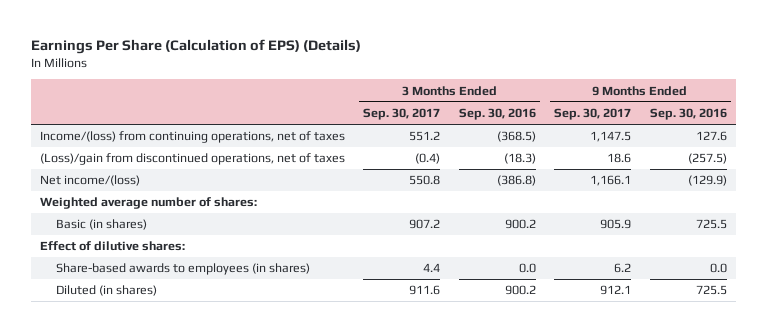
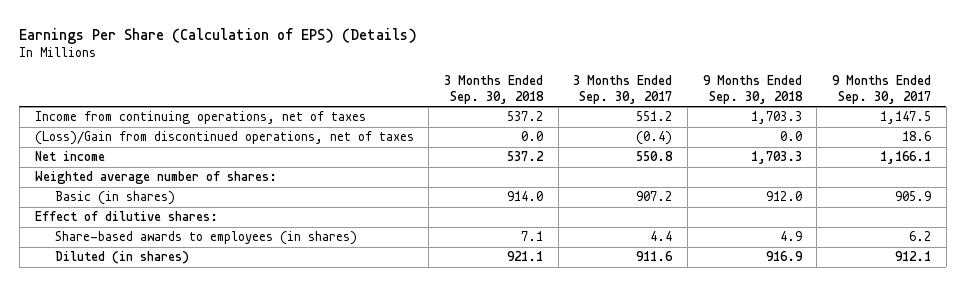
[458,108,536,121] Sep. 30, 2016 -> none
[649,108,727,121] Sep. 30, 2016 -> none
none -> [443,74,544,104] 3 Months Ended Sep. 30, 2018
none -> [702,74,803,104] 9 Months Ended Sep. 30, 2018
[40,131,346,144] Income/(loss) from continuing operations, net of taxes -> [34,111,366,125] Income from continuing operations, net of taxes
[40,153,346,166] (Loss)/gain from discontinued operations, net of taxes -> [34,131,414,146] (Loss)/Gain from discontinued operations, net of taxes
[40,175,141,187] Net income/(loss) -> [34,151,105,162] Net income

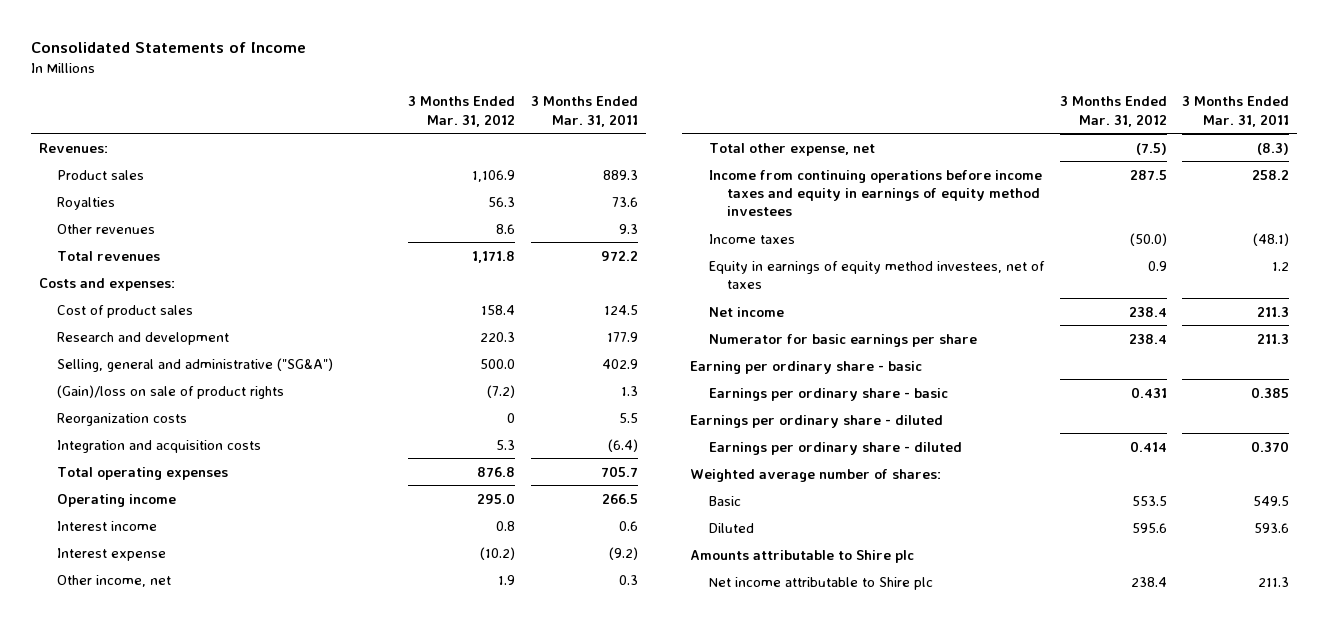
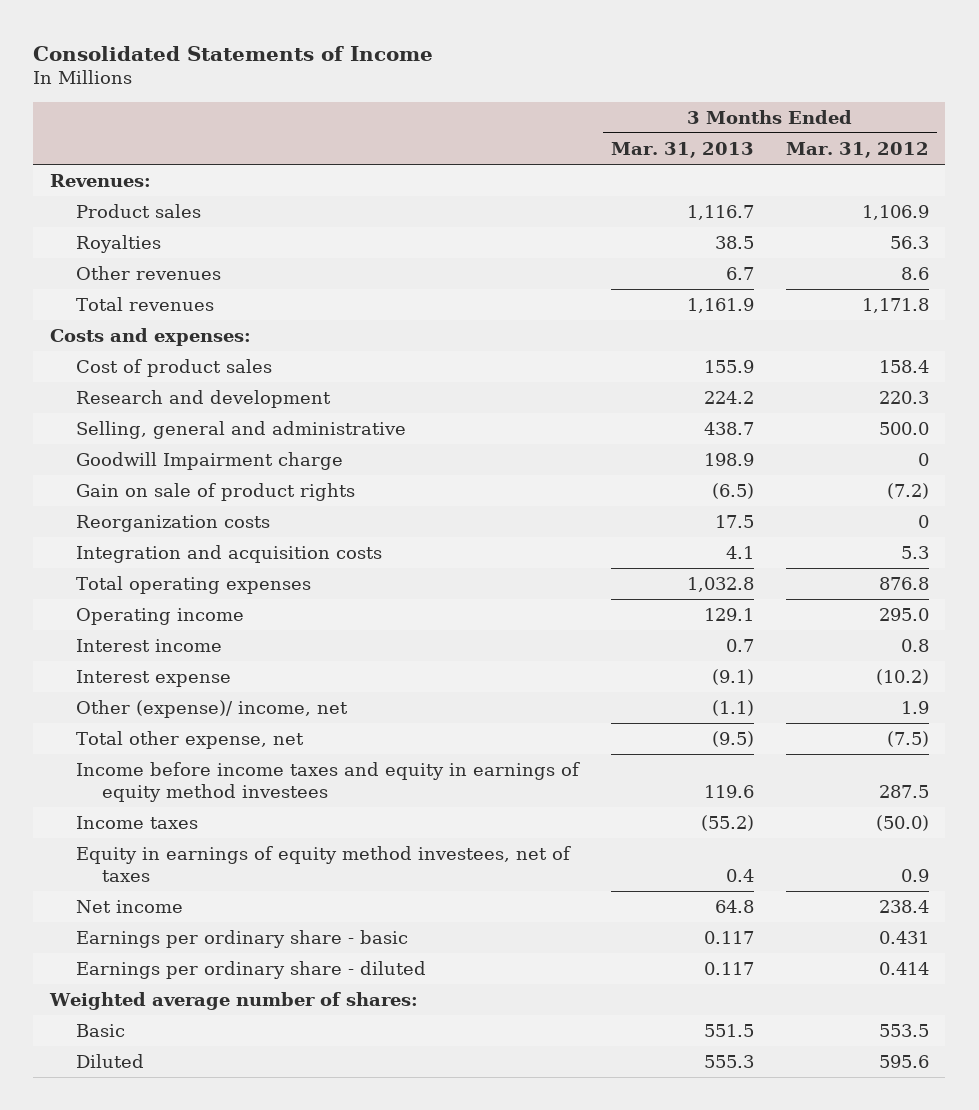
[531,96,639,127] 3 Months Ended Mar. 31, 2011 -> none
none -> [610,141,754,158] Mar. 31, 2013
[57,357,334,372] Selling, general and administrative ("SG&A") -> [75,421,406,440] Selling, general and administrative
none -> [75,452,343,471] Goodwill Impairment charge
[57,384,285,399] (Gain)/loss on sale of product rights -> [75,483,355,502] Gain on sale of product rights
[57,574,172,587] Other income, net -> [75,700,348,719] Other (expense)/ income, net
[708,169,1042,217] Income from continuing operations before income taxes and equity in earnings of equity method investees -> [75,762,580,803] Income before income taxes and equity in earnings of equity method investees
[708,333,977,347] Numerator for basic earnings per share -> none
[690,360,923,374] Earning per ordinary share - basic -> none
[690,414,944,428] Earnings per ordinary share - diluted -> none
[690,549,915,563] Amounts attributable to Shire plc -> none
[708,576,933,590] Net income attributable to Shire plc -> none

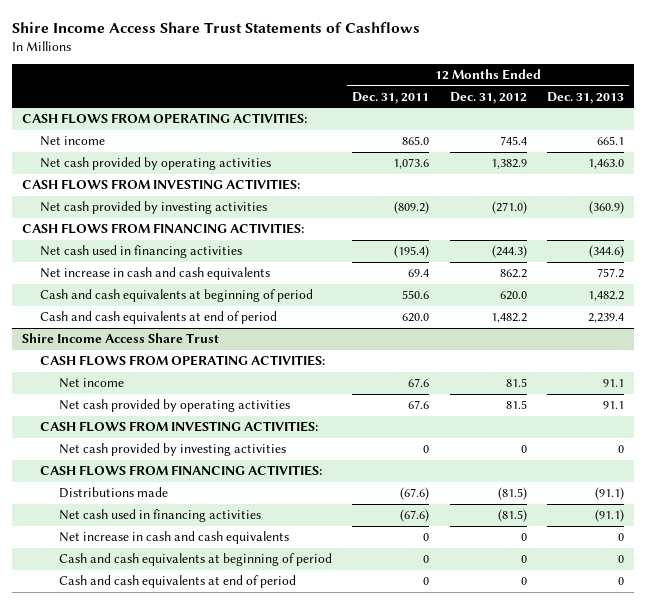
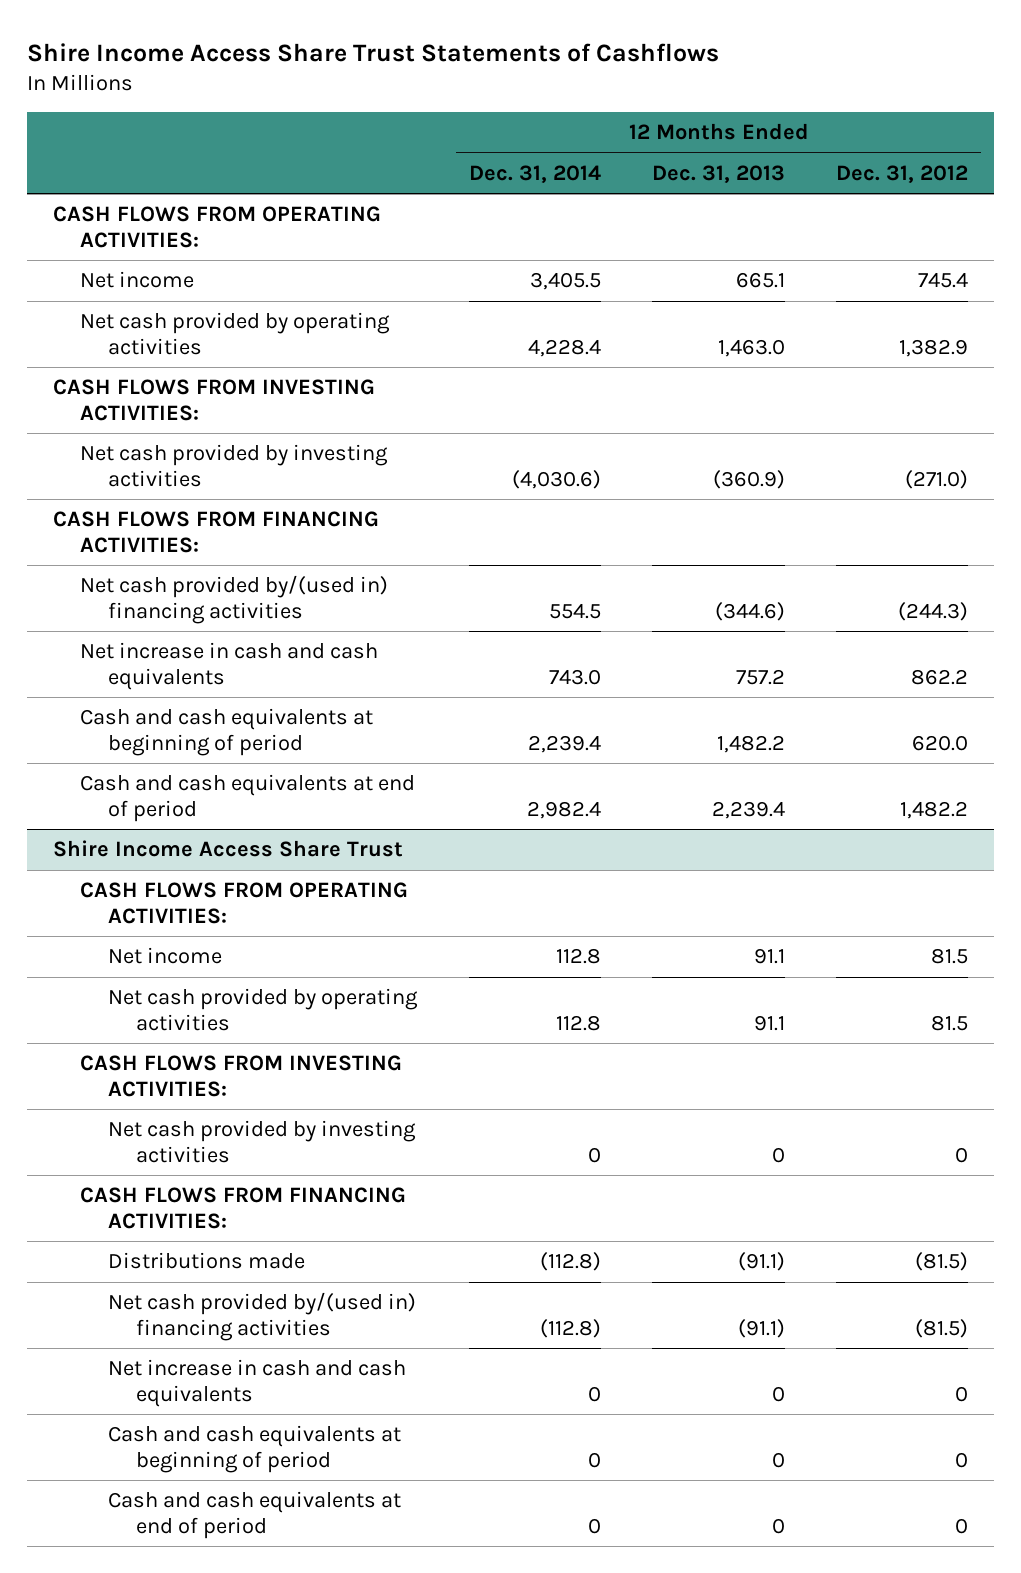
[352,91,430,104] Dec. 31, 2011 -> none
none -> [468,164,601,183] Dec. 31, 2014
[40,245,243,259] Net cash used in financing activities -> [80,575,389,624] Net cash provided by/(used in) financing activities
[58,509,261,523] Net cash used in financing activities -> [108,1292,417,1341] Net cash provided by/(used in) financing activities

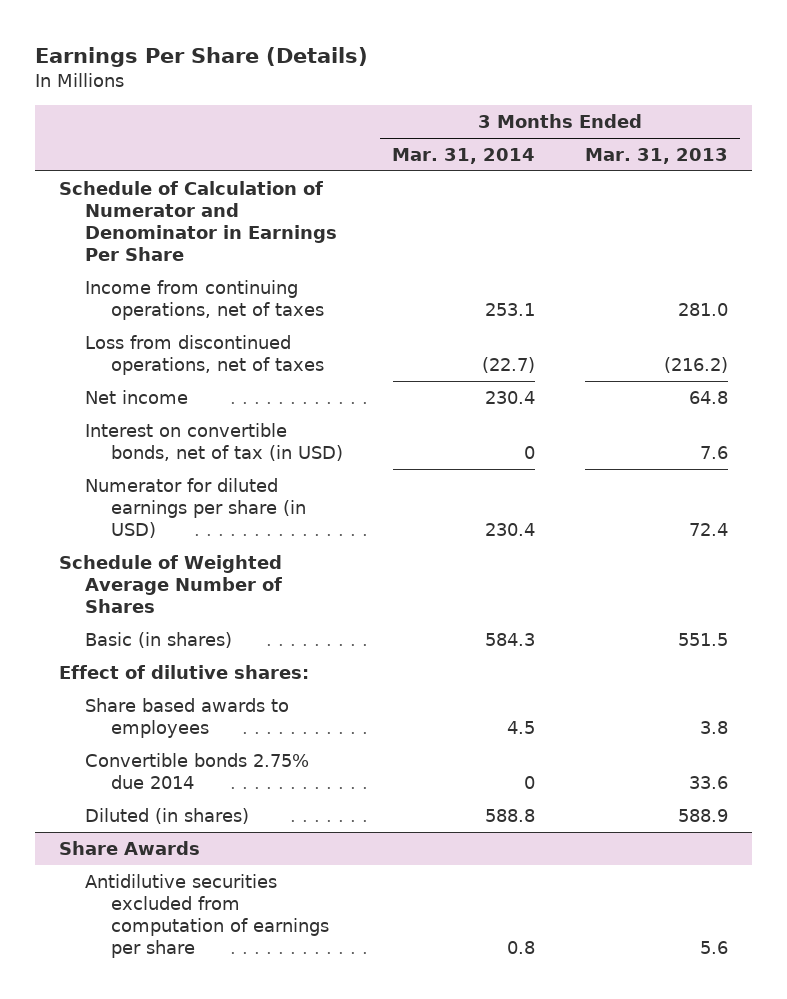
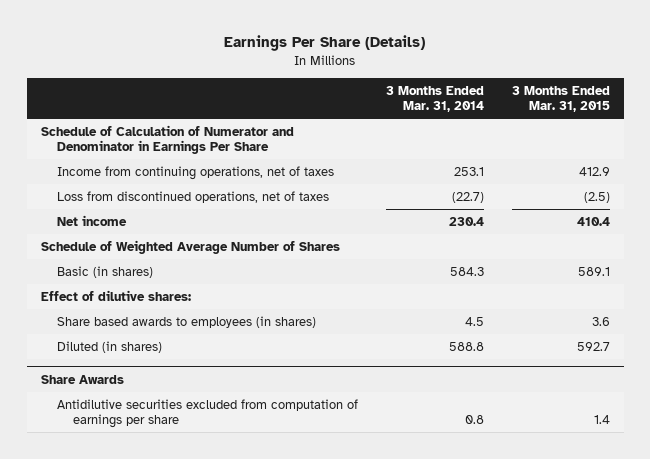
[584,148,728,165] Mar. 31, 2013 -> none
none -> [511,85,610,113] 3 Months Ended Mar. 31, 2015
[85,423,344,461] Interest on convertible bonds, net of tax (in USD) -> none
[85,478,307,538] Numerator for diluted earnings per share (in USD) -> none
[85,753,310,789] Convertible bonds 2.75% due 2014 -> none
[85,698,290,738] Share based awards to employees -> [56,316,316,329] Share based awards to employees (in shares)

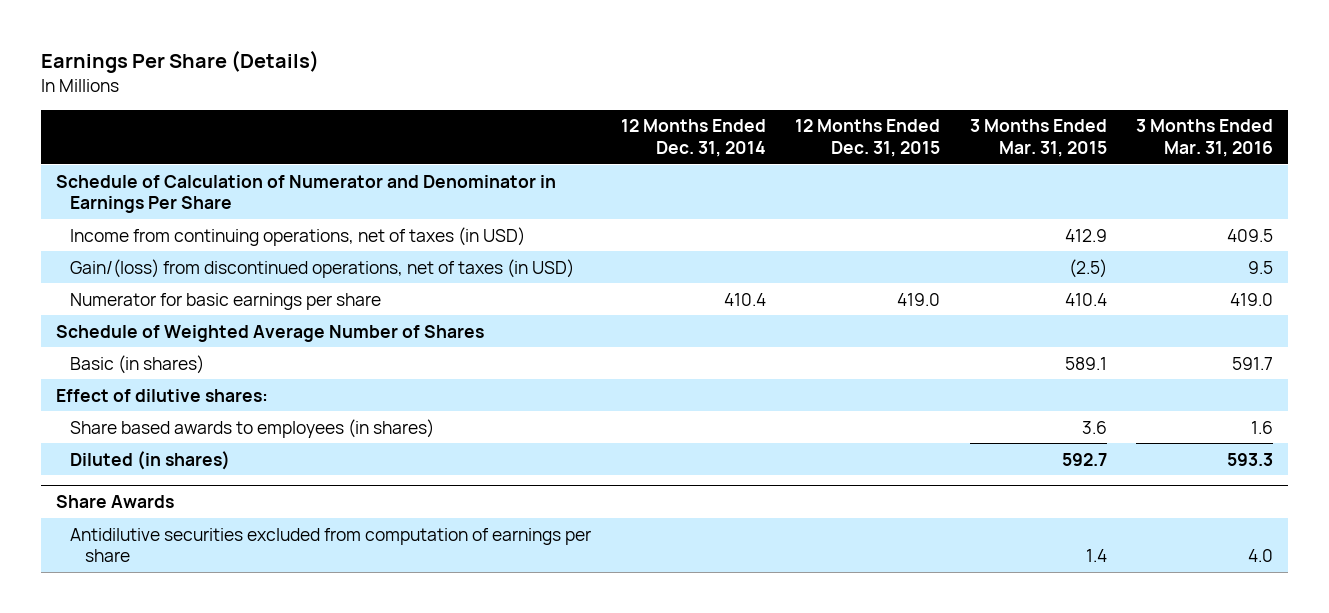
[385,85,484,113] 3 Months Ended Mar. 31, 2014 -> none
none -> [620,119,766,157] 12 Months Ended Dec. 31, 2014
none -> [795,119,941,157] 12 Months Ended Dec. 31, 2015
none -> [1136,119,1274,157] 3 Months Ended Mar. 31, 2016
[56,166,334,181] Income from continuing operations, net of taxes -> [70,226,526,246] Income from continuing operations, net of taxes (in USD)
[56,191,329,204] Loss from discontinued operations, net of taxes -> [70,258,575,278] Gain/(loss) from discontinued operations, net of taxes (in USD)
[56,215,127,227] Net income -> [70,292,382,310] Numerator for basic earnings per share

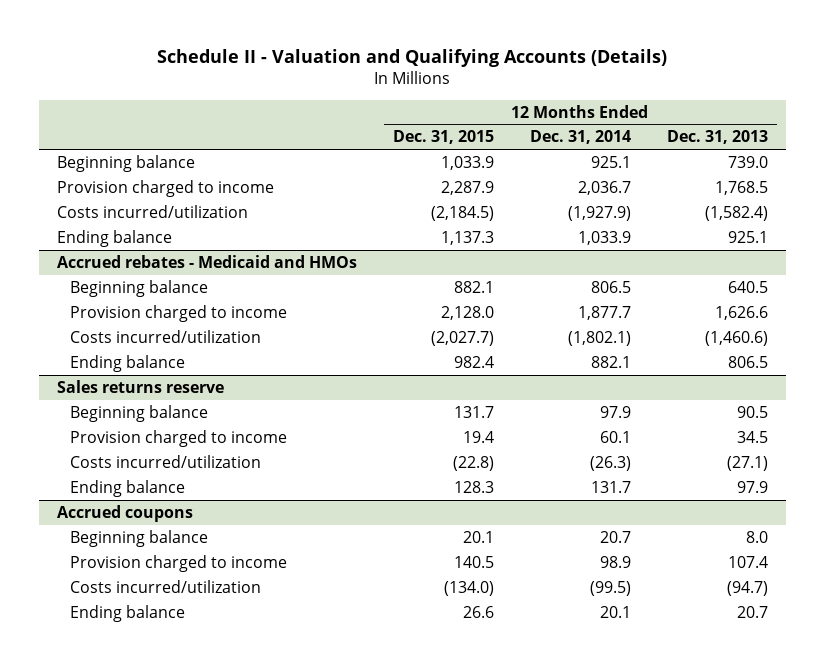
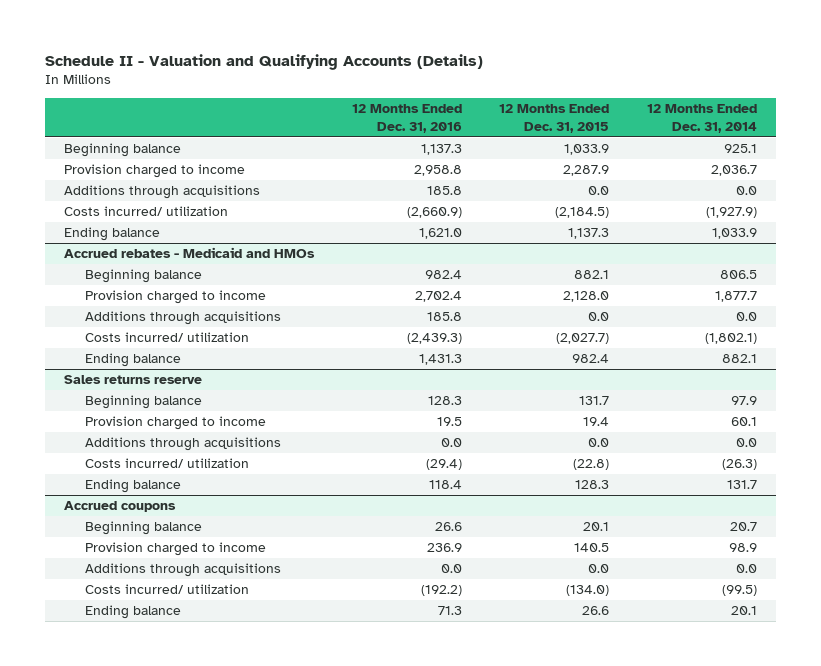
[666,130,768,145] Dec. 31, 2013 -> none
none -> [351,104,462,133] 12 Months Ended Dec. 31, 2016
none -> [63,185,260,200] Additions through acquisitions
[56,204,248,218] Costs incurred/utilization -> [63,206,228,217] Costs incurred/ utilization
none -> [85,311,282,326] Additions through acquisitions
[70,329,262,343] Costs incurred/utilization -> [85,332,250,343] Costs incurred/ utilization
none -> [85,437,282,452] Additions through acquisitions
[70,454,262,468] Costs incurred/utilization -> [85,458,250,469] Costs incurred/ utilization
none -> [85,563,282,578] Additions through acquisitions
[70,579,262,593] Costs incurred/utilization -> [85,584,250,595] Costs incurred/ utilization

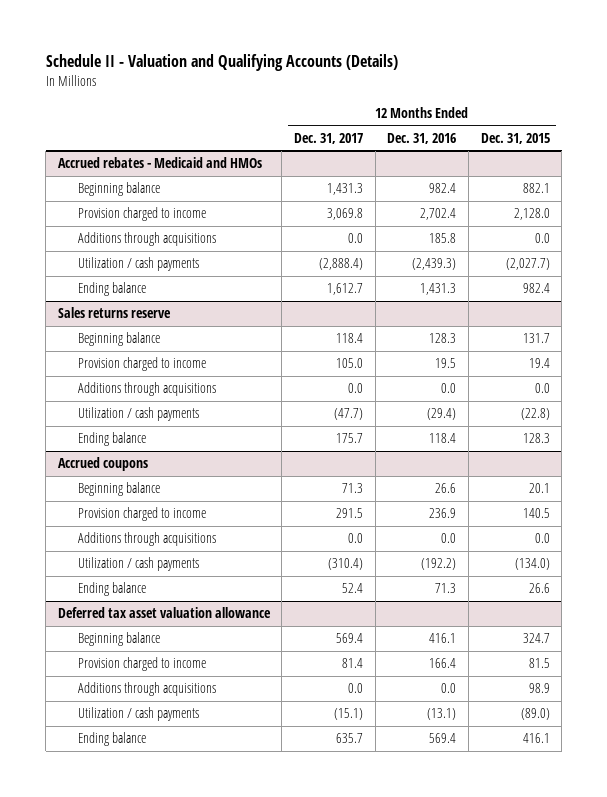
[647,104,758,133] 12 Months Ended Dec. 31, 2014 -> none
none -> [294,132,364,144] Dec. 31, 2017
[63,143,181,158] Beginning balance -> none
[63,164,245,179] Provision charged to income -> none
[63,185,260,200] Additions through acquisitions -> none
[63,206,228,217] Costs incurred/ utilization -> none
[63,227,160,242] Ending balance -> none
[85,332,250,343] Costs incurred/ utilization -> [78,257,200,272] Utilization / cash payments
[85,458,250,469] Costs incurred/ utilization -> [78,407,200,422] Utilization / cash payments
[85,584,250,595] Costs incurred/ utilization -> [78,557,200,572] Utilization / cash payments
none -> [57,607,271,619] Deferred tax asset valuation allowance
none -> [78,632,161,647] Beginning balance
none -> [78,657,207,672] Provision charged to income
none -> [78,682,217,697] Additions through acquisitions
none -> [78,707,200,722] Utilization / cash payments
none -> [78,732,147,747] Ending balance

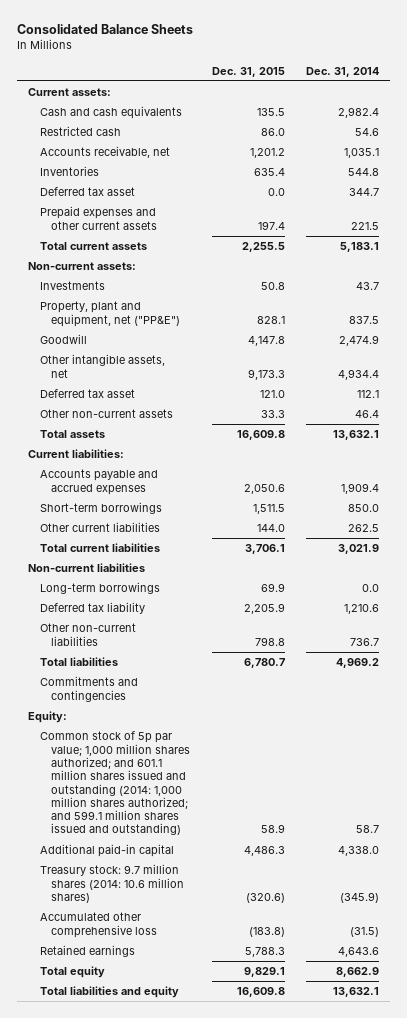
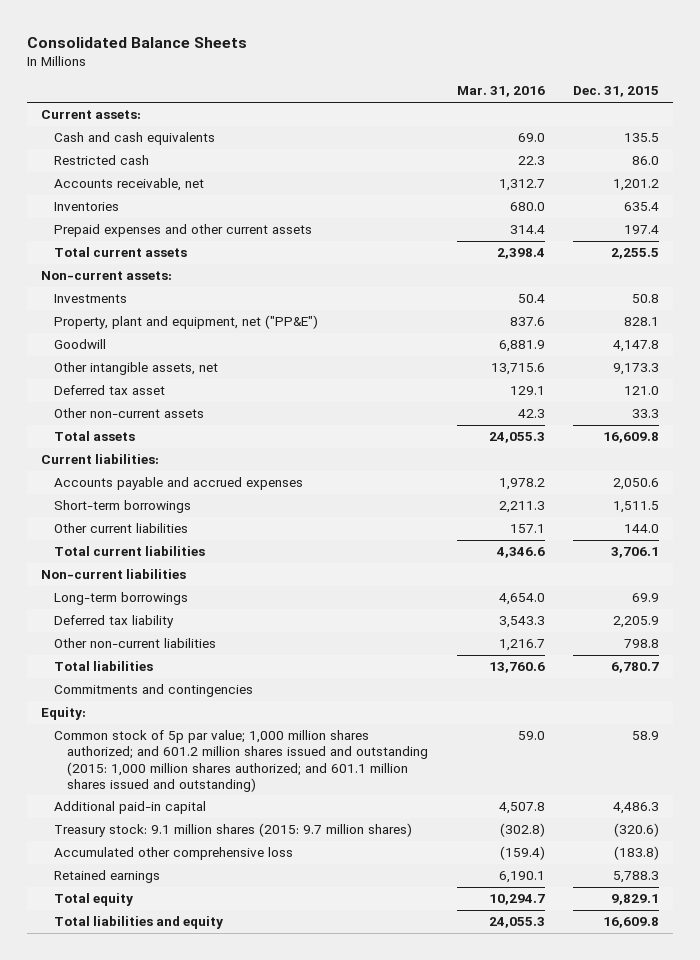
[305,66,379,77] Dec. 31, 2014 -> none
none -> [456,86,545,98] Mar. 31, 2016
[39,187,135,197] Deferred tax asset -> none
[39,731,191,836] Common stock of 5p par value; 1,000 million shares authorized; and 601.1 million shares issued and outstanding (2014: 1,000 million shares authorized; and 599.1 million shares issued and outstanding) -> [54,730,429,792] Common stock of 5p par value; 1,000 million shares authorized; and 601.2 million shares issued and outstanding (2015: 1,000 million shares authorized; and 601.1 million shares issued and outstanding)
[39,864,185,903] Treasury stock: 9.7 million shares (2014: 10.6 million shares) -> [54,823,413,838] Treasury stock: 9.1 million shares (2015: 9.7 million shares)

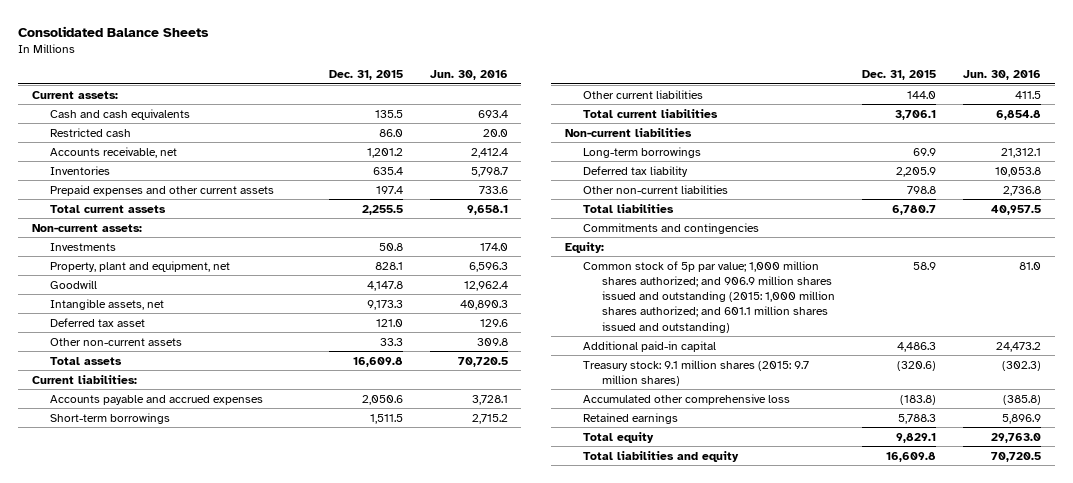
[456,86,545,98] Mar. 31, 2016 -> none
none -> [429,70,508,81] Jun. 30, 2016
[54,315,319,330] Property, plant and equipment, net ("PP&E") -> [49,260,230,272] Property, plant and equipment, net
[54,362,219,376] Other intangible assets, net -> [49,298,164,310] Intangible assets, net
[54,730,429,792] Common stock of 5p par value; 1,000 million shares authorized; and 601.2 million shares issued and outstanding (2015: 1,000 million shares authorized; and 601.1 million shares issued and outstanding) -> [583,260,835,333] Common stock of 5p par value; 1,000 million shares authorized; and 906.9 million shares issued and outstanding (2015: 1,000 million shares authorized; and 601.1 million shares issued and outstanding)

